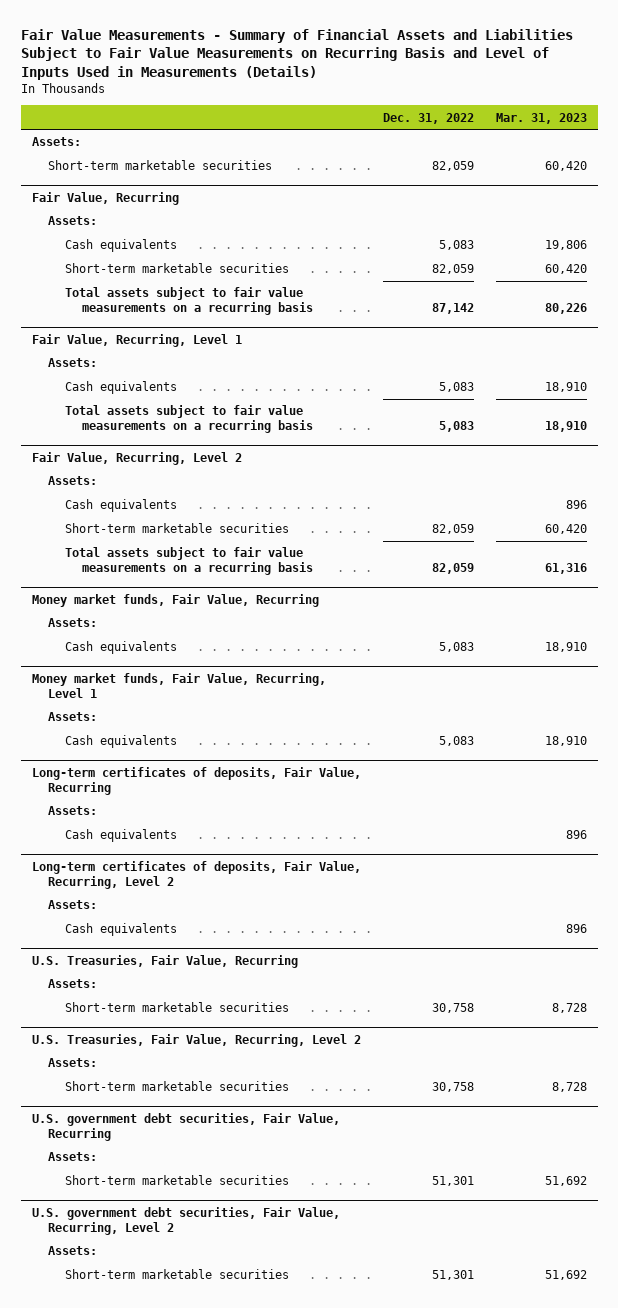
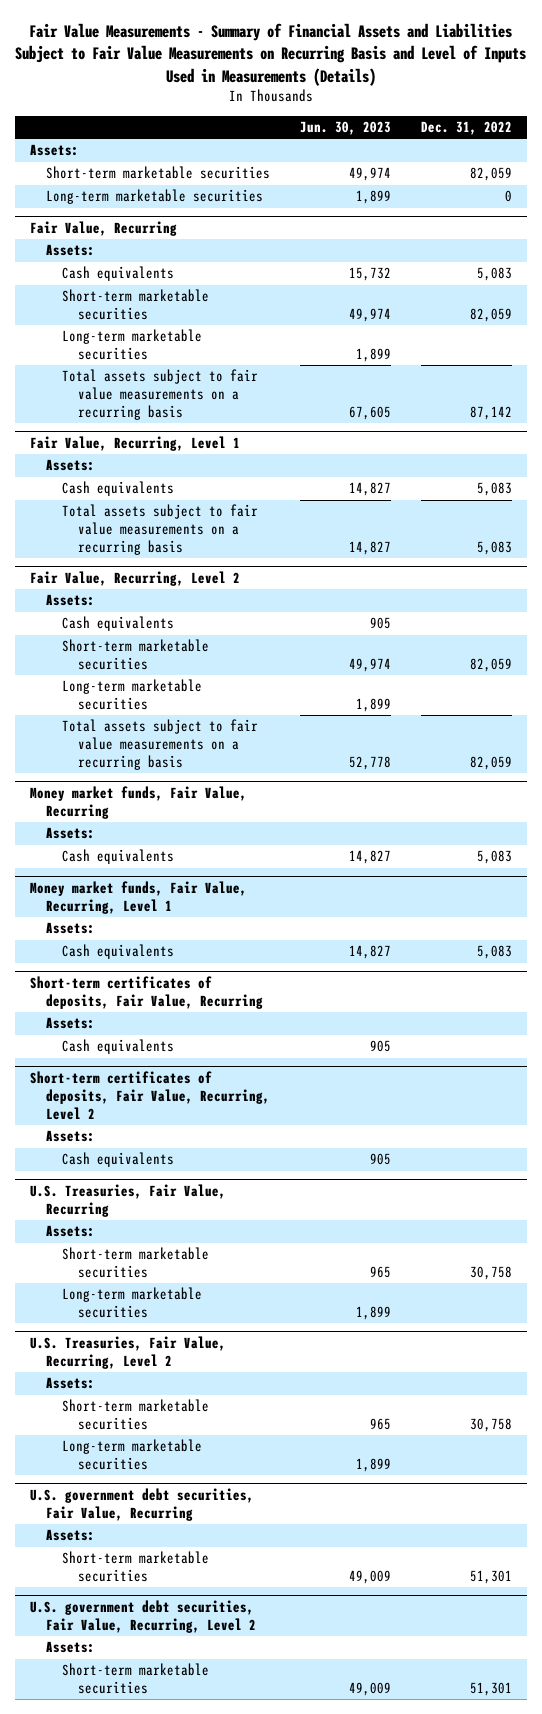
[495,112,587,124] Mar. 31, 2023 -> none
none -> [300,121,392,136] Jun. 30, 2023
none -> [45,189,263,205] Long-term marketable securities
none -> [61,329,202,361] Long-term marketable securities
none -> [61,679,202,711] Long-term marketable securities
[31,766,361,795] Long-term certificates of deposits, Fair Value, Recurring -> [29,976,263,1009] Short-term certificates of deposits, Fair Value, Recurring
[31,860,361,889] Long-term certificates of deposits, Fair Value, Recurring, Level 2 -> [29,1071,270,1120] Short-term certificates of deposits, Fair Value, Recurring, Level 2
none -> [61,1287,202,1319] Long-term marketable securities
none -> [61,1439,202,1471] Long-term marketable securities

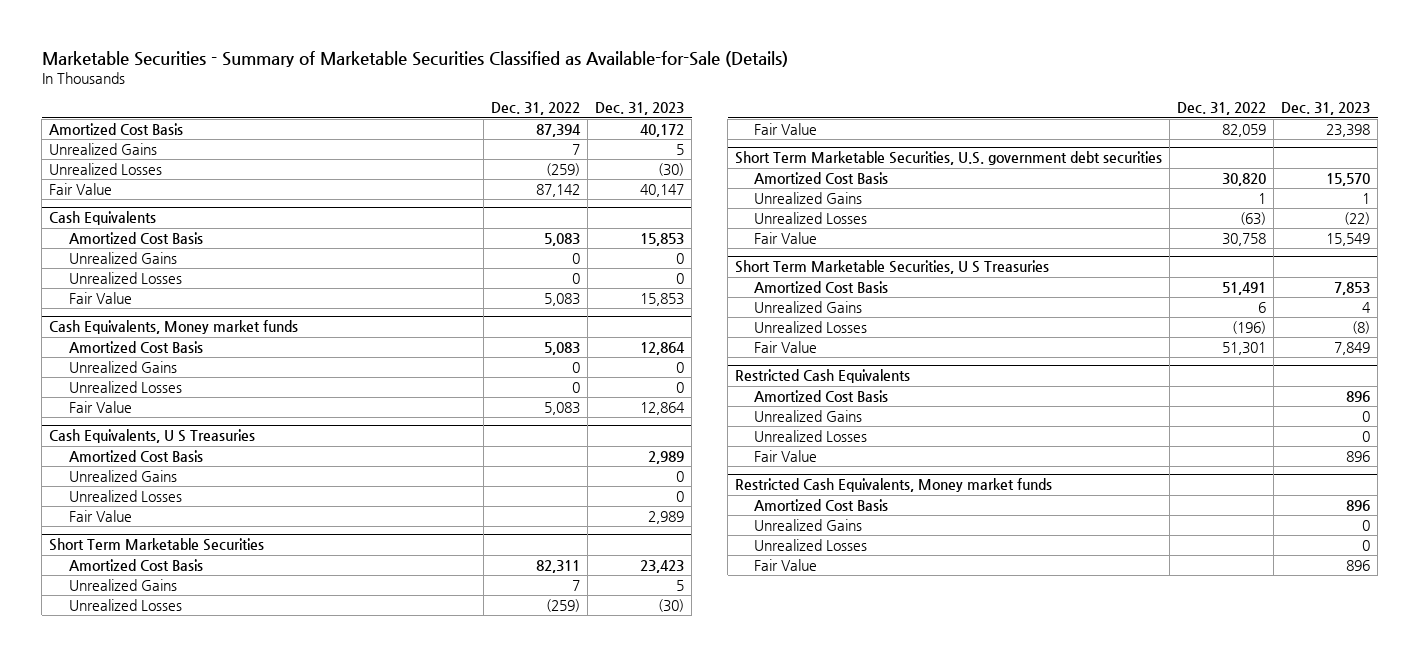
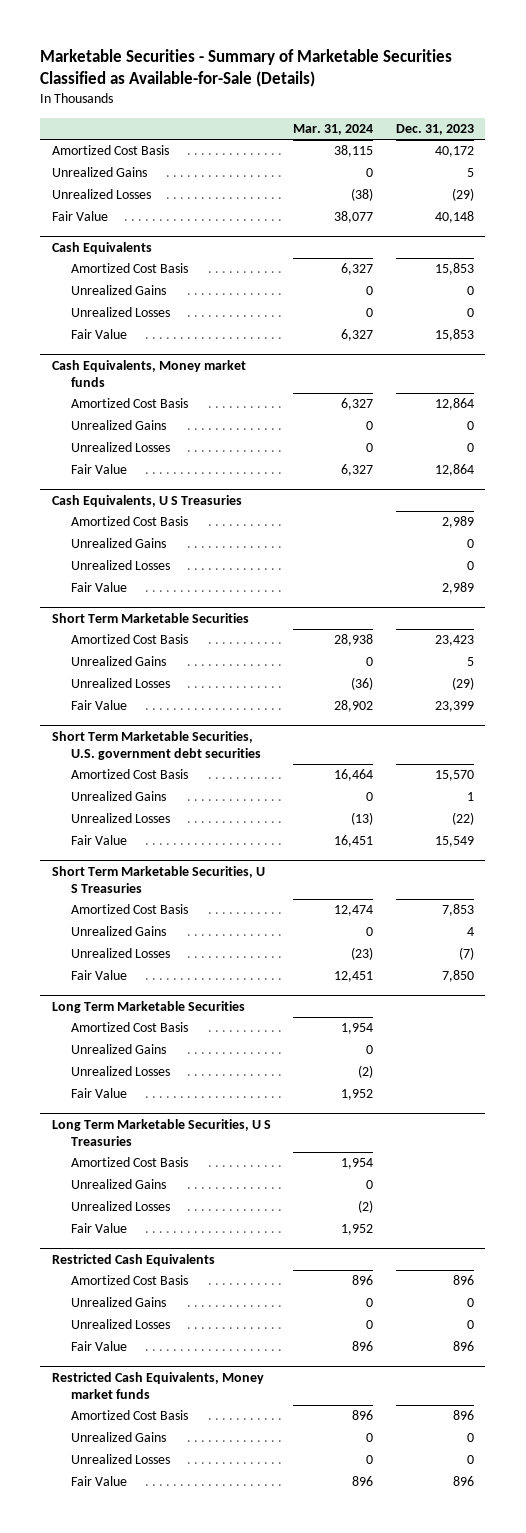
[491,102,581,116] Dec. 31, 2022 -> none
none -> [293,123,374,135] Mar. 31, 2024
[658,163,685,177] (30) -> [452,188,475,202] (29)
[640,184,685,198] 40,147 -> [435,211,475,224] 40,148
[658,599,685,613] (30) -> [452,677,475,691] (29)
[1326,124,1371,138] 23,398 -> [435,701,475,713] 23,399
[1352,321,1371,335] (8) -> [459,947,475,961] (7)
[1334,342,1371,356] 7,849 -> [442,970,475,983] 7,850
none -> [51,1001,245,1014] Long Term Marketable Securities
none -> [71,1022,189,1033] Amortized Cost Basis
none -> [71,1044,167,1055] Unrealized Gains
none -> [71,1066,171,1077] Unrealized Losses
none -> [71,1088,128,1099] Fair Value
none -> [51,1119,271,1147] Long Term Marketable Securities, U S Treasuries
none -> [71,1157,189,1168] Amortized Cost Basis
none -> [71,1179,167,1190] Unrealized Gains
none -> [71,1201,171,1212] Unrealized Losses
none -> [71,1223,128,1234] Fair Value

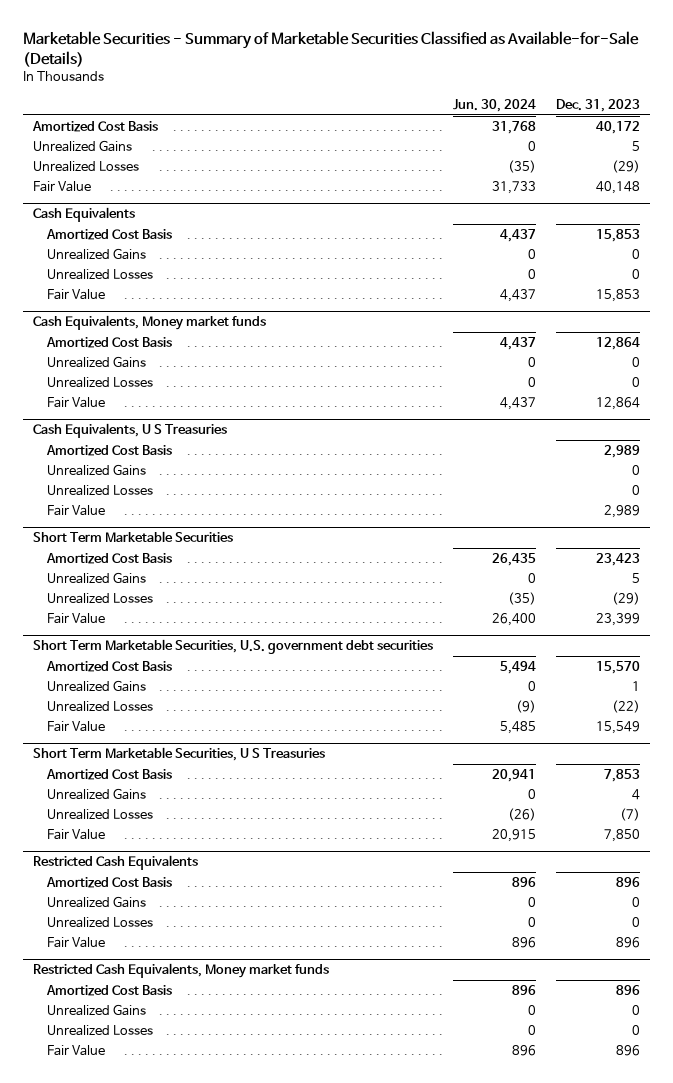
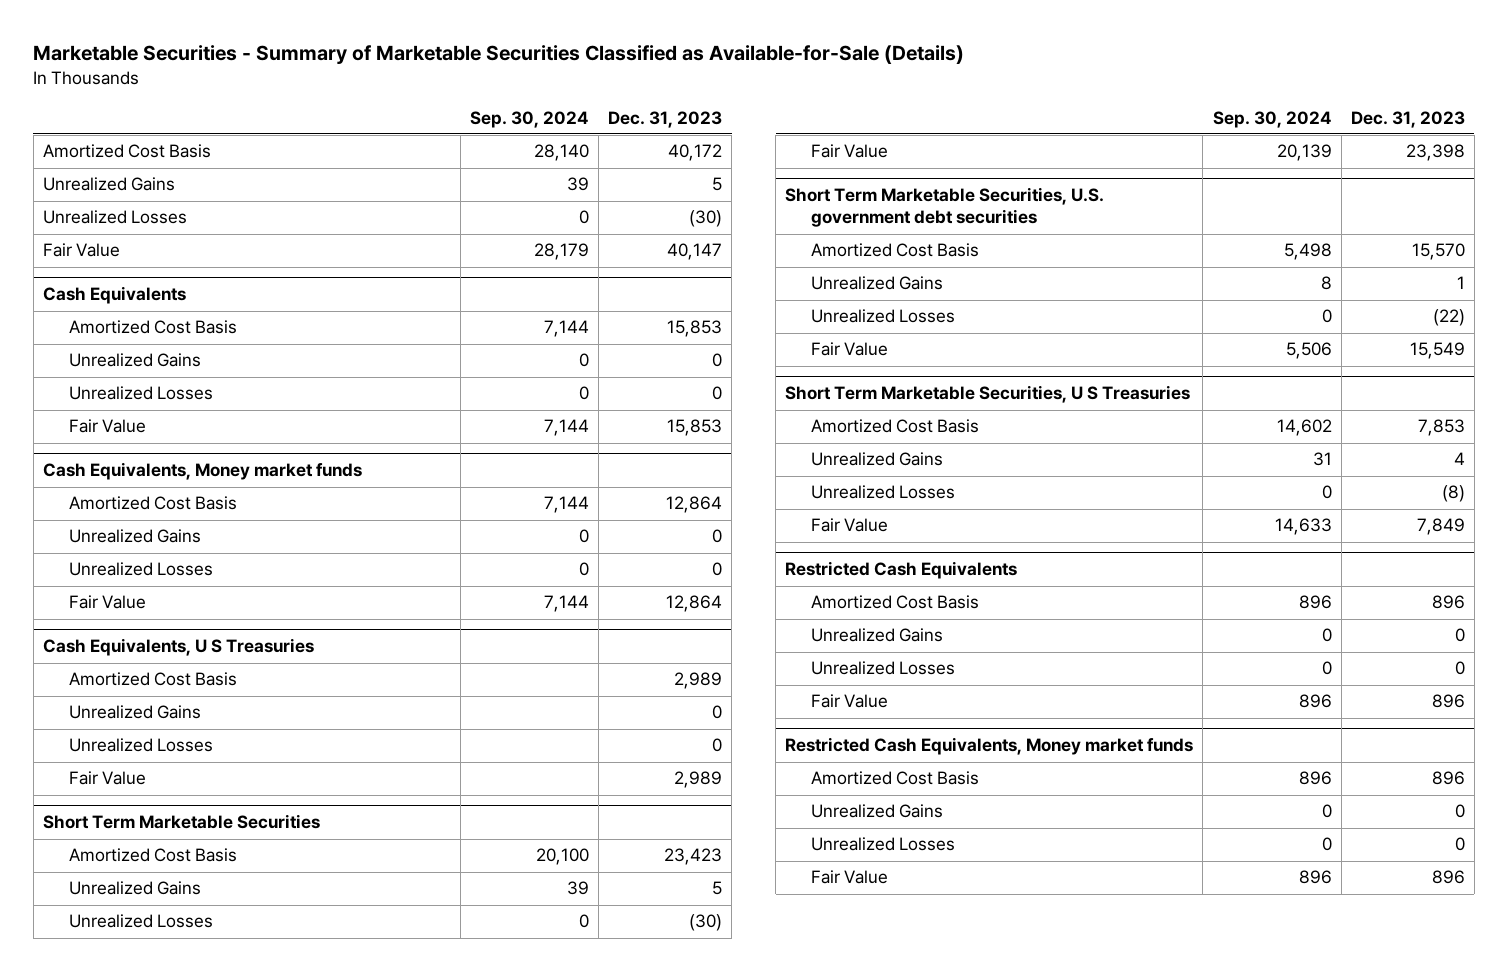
[453,99,537,113] Jun. 30, 2024 -> none
none -> [470,110,590,128] Sep. 30, 2024
[612,159,641,173] (29) -> [689,210,723,228] (30)
[596,180,641,194] 40,148 -> [667,243,723,261] 40,147
[612,591,641,605] (29) -> [689,914,723,932] (30)
[596,612,641,626] 23,399 -> [1405,144,1465,162] 23,398
[620,807,641,821] (7) -> [1441,485,1465,503] (8)
[604,828,641,842] 7,850 -> [1416,518,1465,536] 7,849

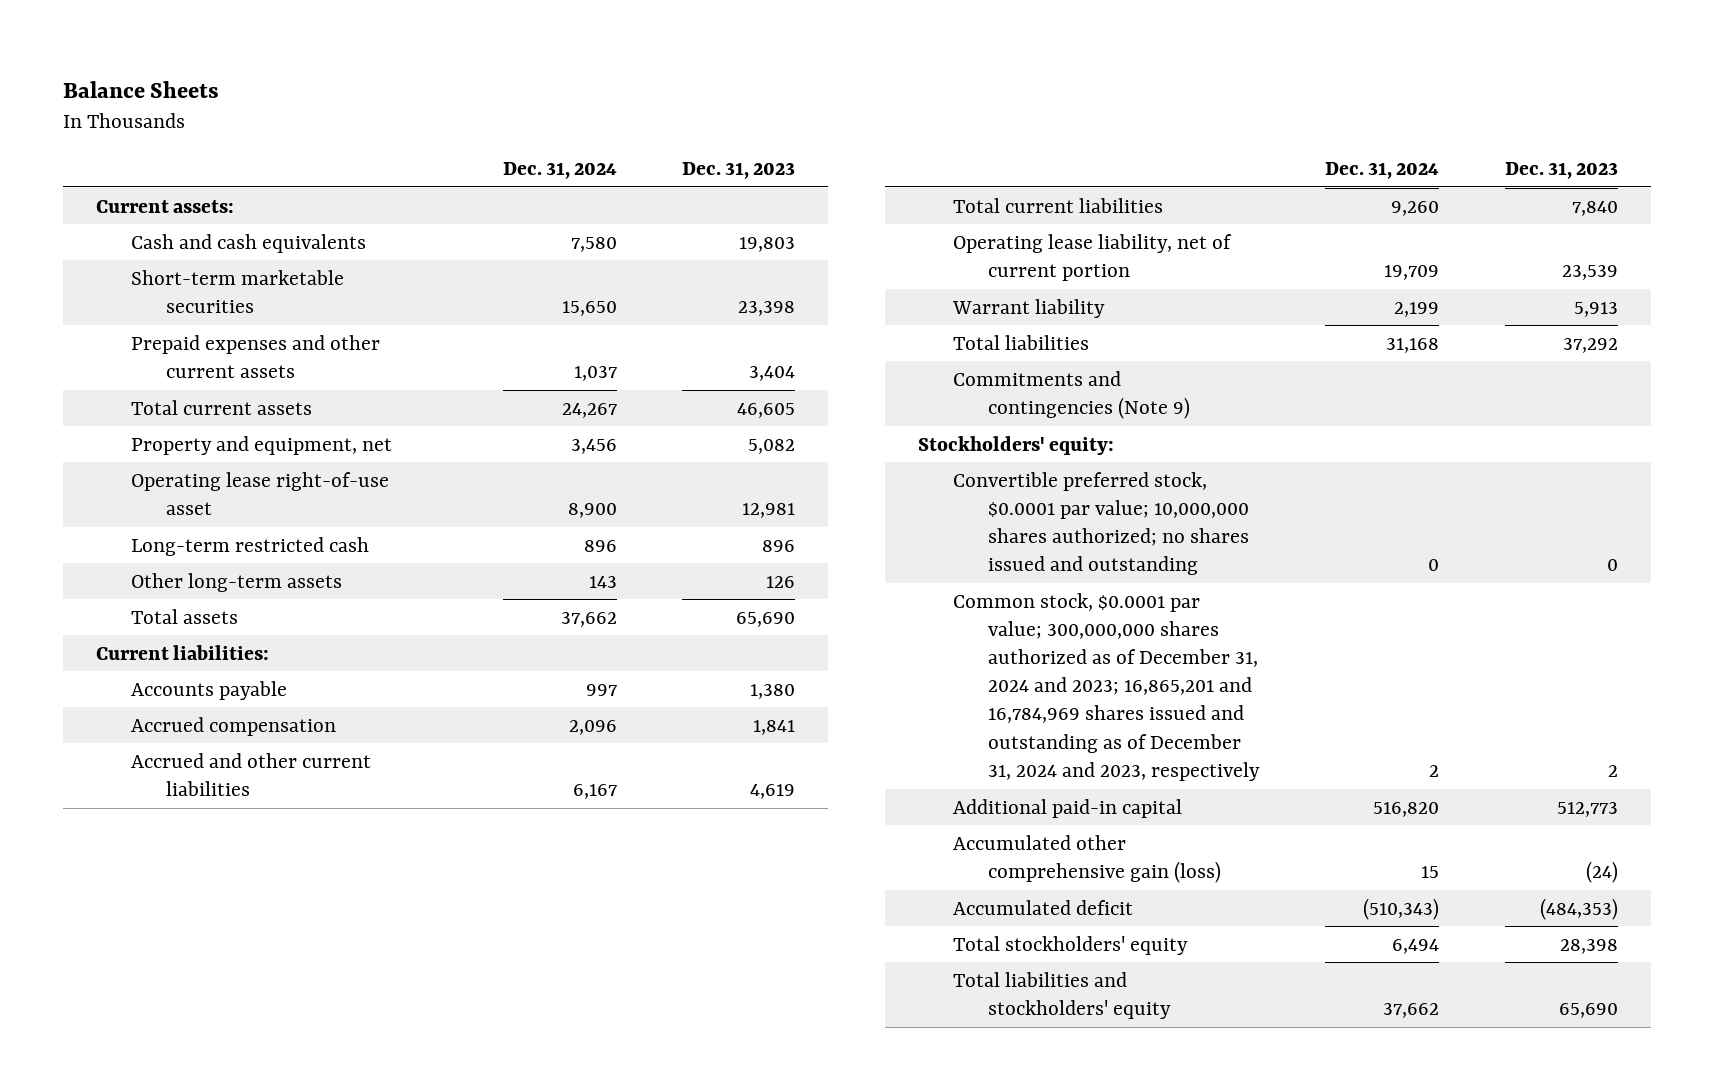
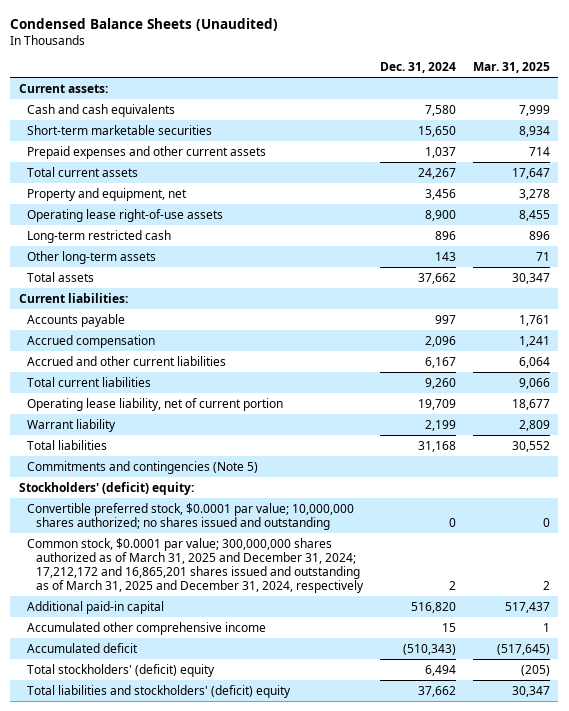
[62,80,219,98] Balance Sheets -> [10,17,279,31] Condensed Balance Sheets (Unaudited)
[682,162,796,180] Dec. 31, 2023 -> none
none -> [472,62,550,74] Mar. 31, 2025
[130,471,389,515] Operating lease right-of-use asset -> [27,208,224,222] Operating lease right-of-use assets
[952,370,1190,419] Commitments and contingencies (Note 9) -> [27,460,259,474] Commitments and contingencies (Note 5)
[917,435,1114,455] Stockholders' equity: -> [18,481,194,495] Stockholders' (deficit) equity:
[952,592,1260,781] Common stock, $0.0001 par value; 300,000,000 shares authorized as of December 31, 2024 and 2023; 16,865,201 and 16,784,969 shares issued and outstanding as of December 31, 2024 and 2023, respectively -> [27,537,364,594] Common stock, $0.0001 par value; 300,000,000 shares authorized as of March 31, 2025 and December 31, 2024; 17,212,172 and 16,865,201 shares issued and outstanding as of March 31, 2025 and December 31, 2024, respectively
[952,834,1221,883] Accumulated other comprehensive gain (loss) -> [27,621,267,635] Accumulated other comprehensive income
[952,935,1188,955] Total stockholders' equity -> [27,663,216,677] Total stockholders' (deficit) equity
[952,971,1171,1019] Total liabilities and stockholders' equity -> [27,684,292,698] Total liabilities and stockholders' (deficit) equity

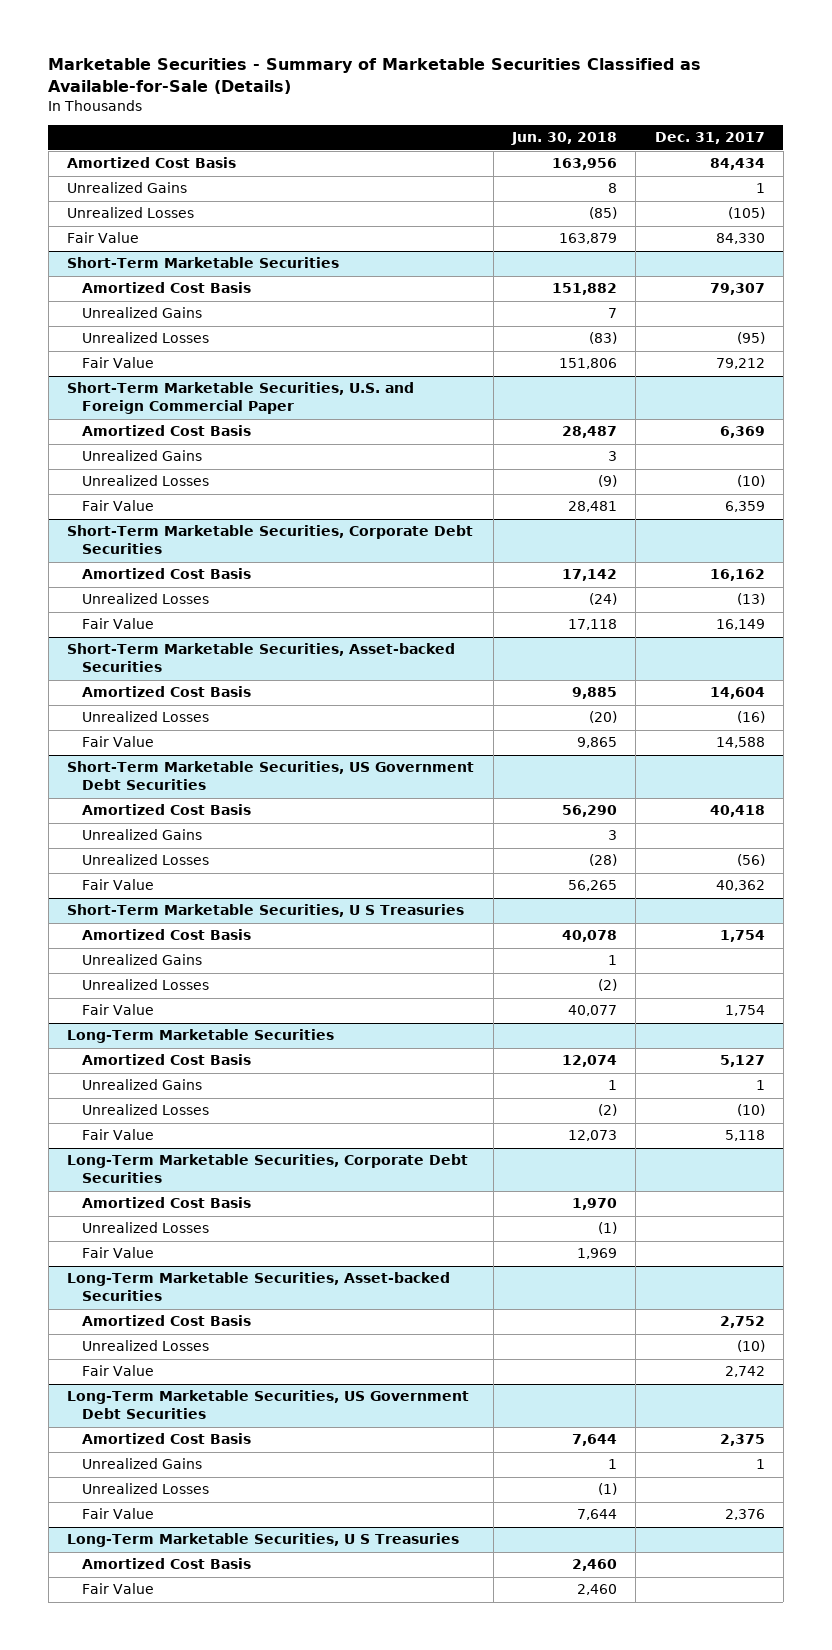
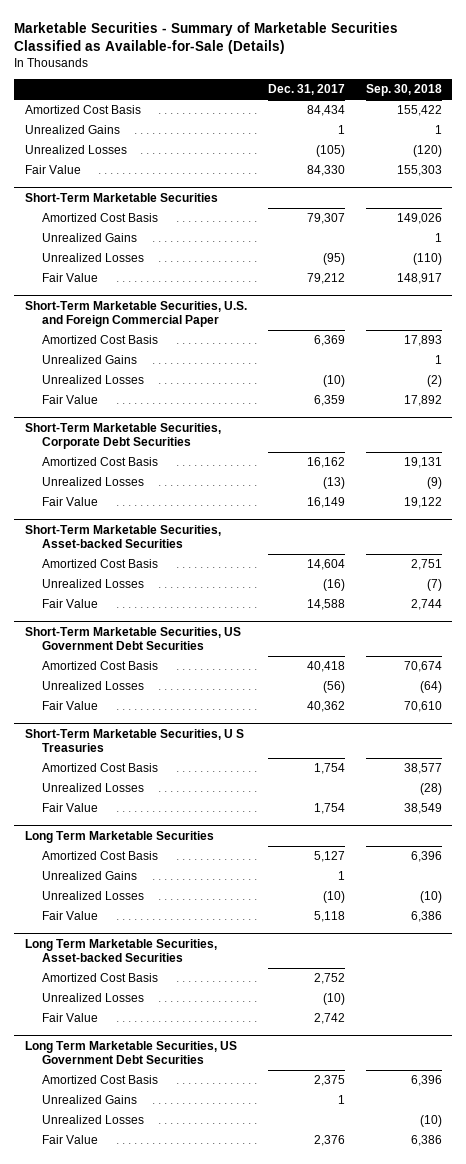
[510,132,617,146] Jun. 30, 2018 -> none
none -> [365,83,442,96] Sep. 30, 2018
[81,829,202,841] Unrealized Gains -> none
[81,954,202,966] Unrealized Gains -> none
[67,1029,335,1044] Long-Term Marketable Securities -> [24,830,214,843] Long Term Marketable Securities
[67,1154,469,1184] Long-Term Marketable Securities, Corporate Debt Securities -> none
[81,1197,251,1209] Amortized Cost Basis -> none
[81,1222,209,1234] Unrealized Losses -> none
[81,1247,154,1259] Fair Value -> none
[67,1272,451,1302] Long-Term Marketable Securities, Asset-backed Securities -> [24,938,217,963] Long Term Marketable Securities, Asset-backed Securities
[67,1390,470,1420] Long-Term Marketable Securities, US Government Debt Securities -> [24,1040,237,1065] Long Term Marketable Securities, US Government Debt Securities
[67,1533,460,1548] Long-Term Marketable Securities, U S Treasuries -> none
[81,1558,251,1570] Amortized Cost Basis -> none
[81,1583,154,1595] Fair Value -> none

